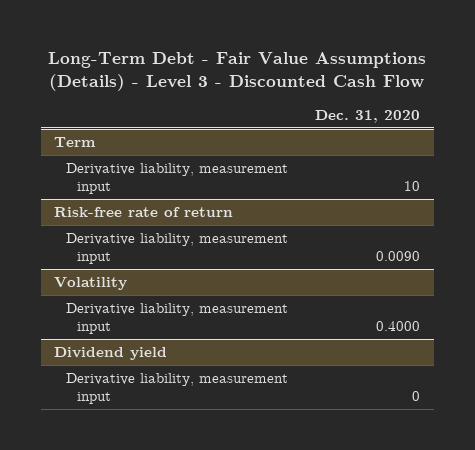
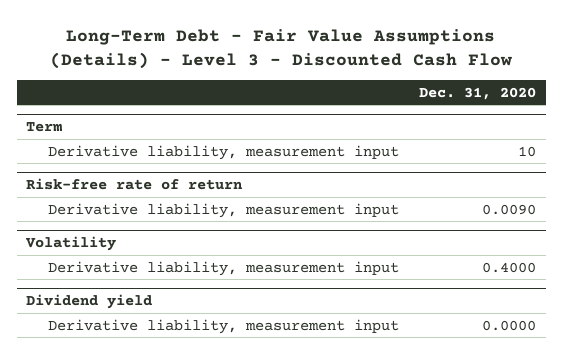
[412,390,421,401] 0 -> [481,319,536,331] 0.0000

